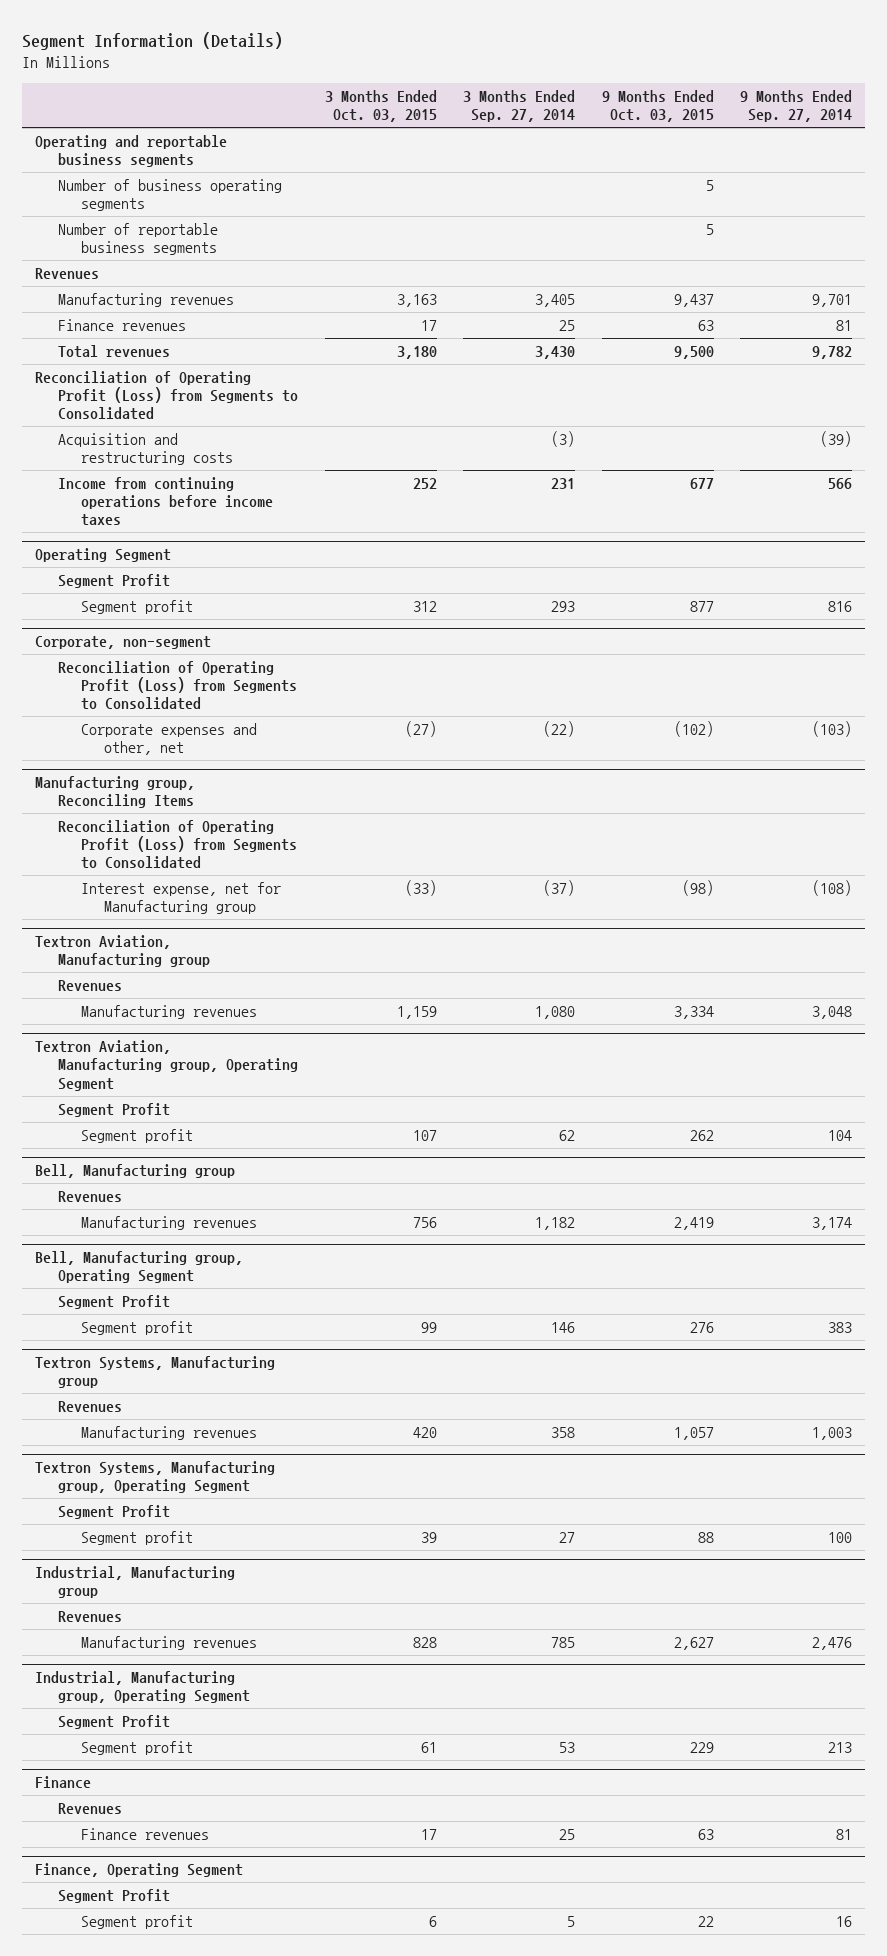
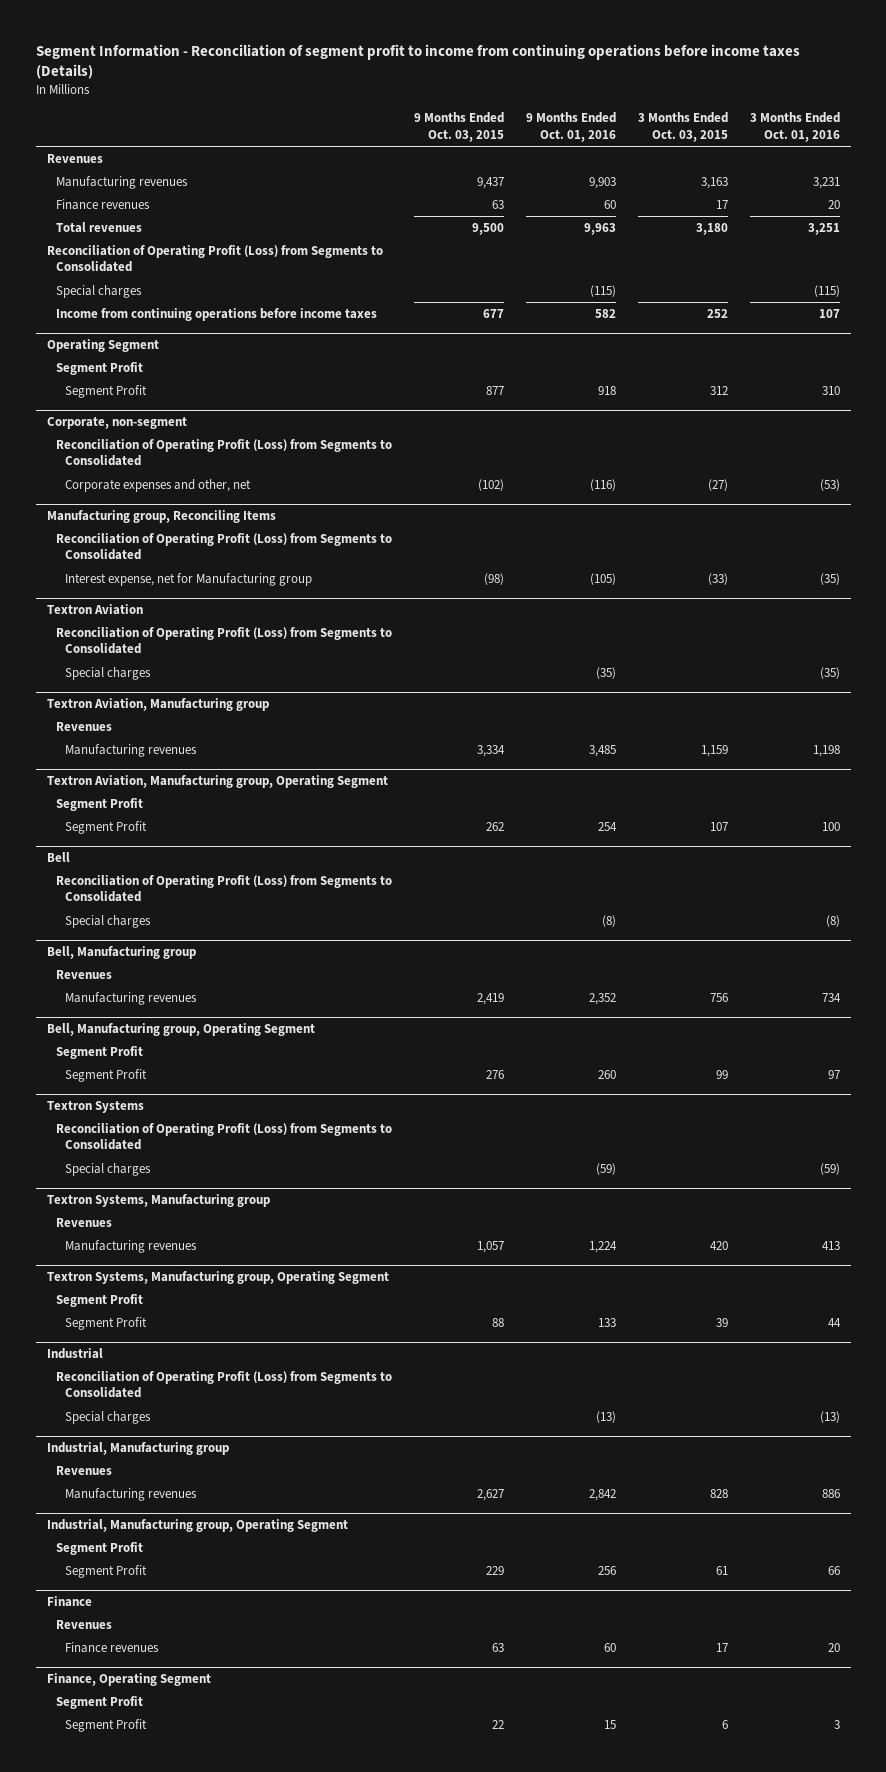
[21,32,283,51] Segment Information (Details) -> [35,43,800,80] Segment Information - Reconciliation of segment profit to income from continuing operations before income taxes (Details)
[463,90,576,123] 3 Months Ended Sep. 27, 2014 -> none
[740,90,853,123] 9 Months Ended Sep. 27, 2014 -> none
none -> [525,112,616,142] 9 Months Ended Oct. 01, 2016
none -> [749,112,840,142] 3 Months Ended Oct. 01, 2016
[34,135,227,168] Operating and reportable business segments -> none
[58,179,283,212] Number of business operating segments -> none
[58,223,219,256] Number of reportable business segments -> none
[58,433,234,466] Acquisition and restructuring costs -> none
none -> [56,284,143,298] Special charges
[81,600,194,615] Segment profit -> [65,384,148,398] Segment Profit
none -> [46,604,143,616] Textron Aviation
none -> [56,626,393,655] Reconciliation of Operating Profit (Loss) from Segments to Consolidated
none -> [65,666,152,680] Special charges
[81,1129,194,1144] Segment profit -> [65,820,148,834] Segment Profit
none -> [46,852,70,863] Bell
none -> [56,874,393,903] Reconciliation of Operating Profit (Loss) from Segments to Consolidated
none -> [65,914,152,928] Special charges
[81,1321,194,1336] Segment profit -> [65,1068,148,1082] Segment Profit
none -> [46,1101,144,1114] Textron Systems
none -> [56,1122,393,1151] Reconciliation of Operating Profit (Loss) from Segments to Consolidated
none -> [65,1162,152,1176] Special charges
[81,1531,194,1546] Segment profit -> [65,1316,148,1330] Segment Profit
none -> [46,1348,103,1360] Industrial
none -> [56,1370,393,1399] Reconciliation of Operating Profit (Loss) from Segments to Consolidated
none -> [65,1410,152,1424] Special charges
[81,1741,194,1756] Segment profit -> [65,1564,148,1578] Segment Profit
[81,1915,194,1930] Segment profit -> [65,1718,148,1732] Segment Profit

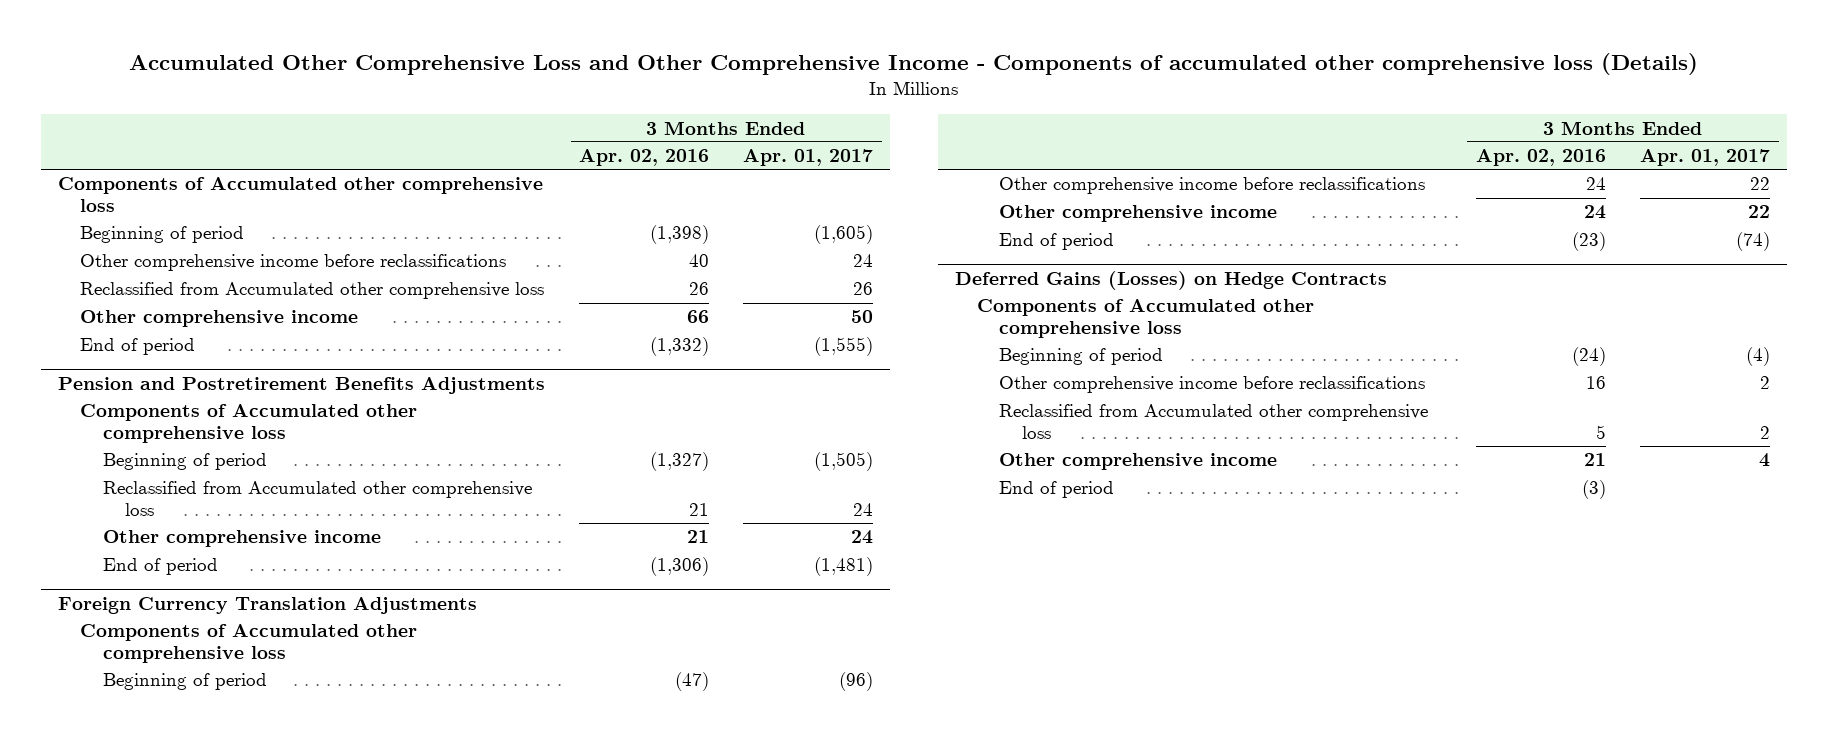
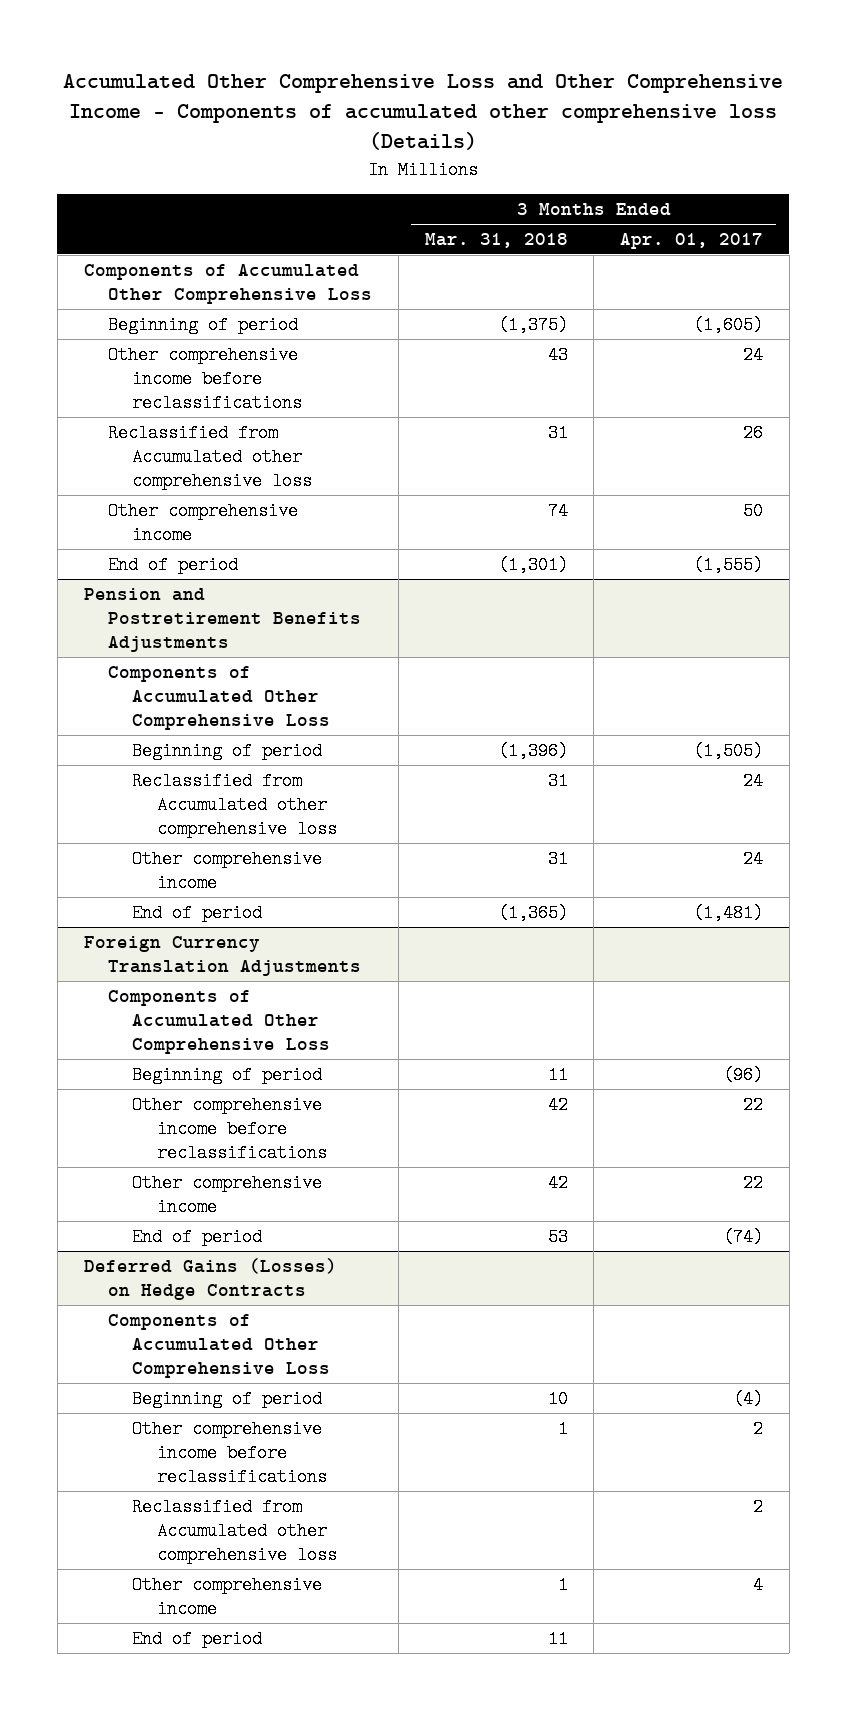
[579,149,710,167] Apr. 02, 2016 -> none
none -> [424,233,568,249] Mar. 31, 2018
[57,177,543,213] Components of Accumulated other comprehensive loss -> [83,263,372,305] Components of Accumulated Other Comprehensive Loss
[80,404,418,444] Components of Accumulated other comprehensive loss -> [107,665,331,731] Components of Accumulated Other Comprehensive Loss
[80,624,418,664] Components of Accumulated other comprehensive loss -> [107,989,331,1055] Components of Accumulated Other Comprehensive Loss
[976,299,1314,339] Components of Accumulated other comprehensive loss -> [107,1313,331,1379] Components of Accumulated Other Comprehensive Loss

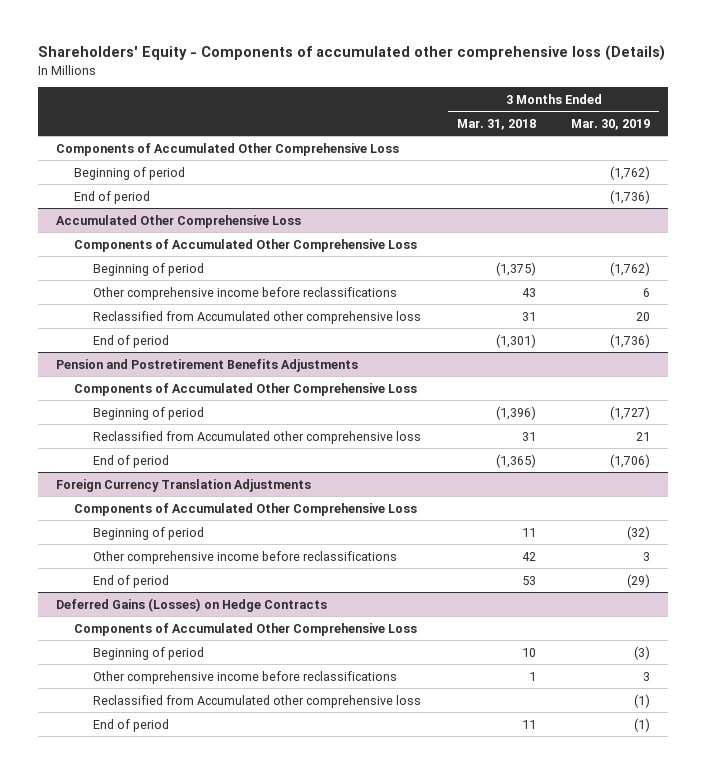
[63,73,784,151] Accumulated Other Comprehensive Loss and Other Comprehensive Income - Components of accumulated other comprehensive loss (Details) -> [37,45,665,62] Shareholders' Equity - Components of accumulated other comprehensive loss (Details)
[620,233,764,250] Apr. 01, 2017 -> none
none -> [571,118,651,130] Mar. 30, 2019
none -> [74,166,186,180] Beginning of period
none -> [74,190,151,204] End of period
none -> [55,214,301,228] Accumulated Other Comprehensive Loss
none -> [74,238,418,252] Components of Accumulated Other Comprehensive Loss
[107,501,298,545] Other comprehensive income -> none
[132,849,323,893] Other comprehensive income -> none
[132,1173,323,1217] Other comprehensive income -> none
[132,1575,323,1619] Other comprehensive income -> none

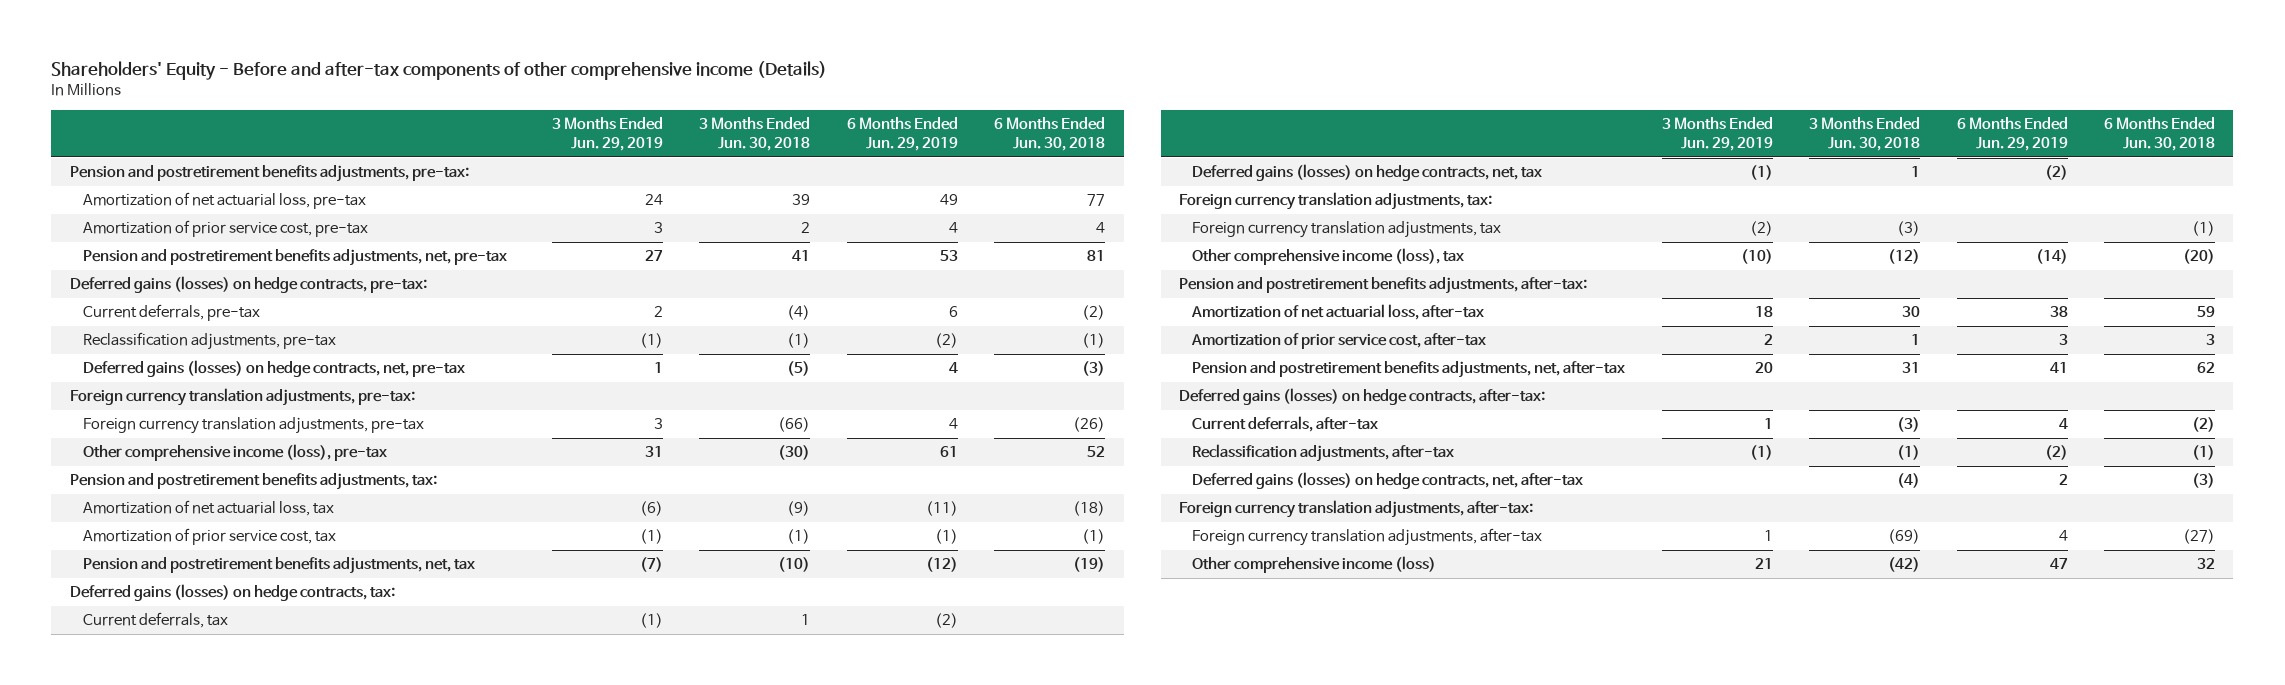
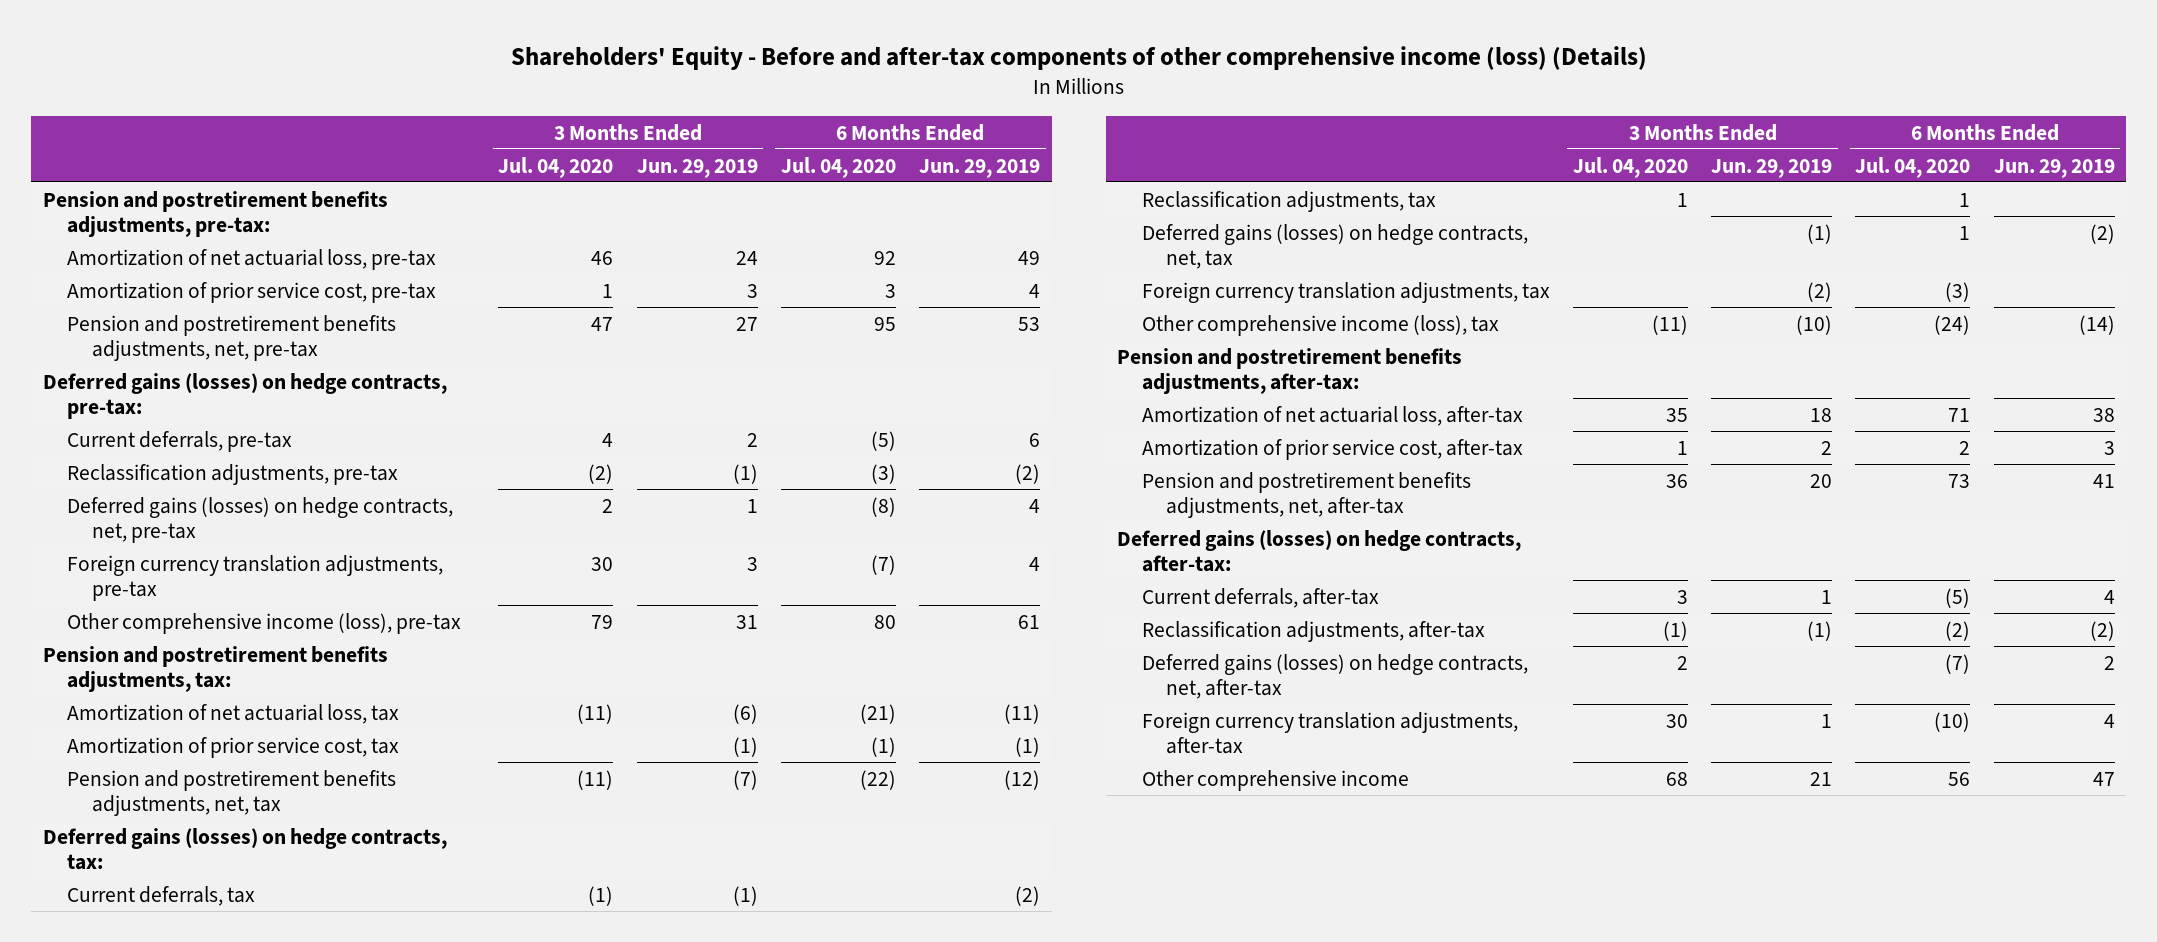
[51,60,828,80] Shareholders' Equity - Before and after-tax components of other comprehensive income (Details) -> [510,46,1647,71] Shareholders' Equity - Before and after-tax components of other comprehensive income (loss) (Details)
[699,116,811,152] 3 Months Ended Jun. 30, 2018 -> none
[994,116,1106,152] 6 Months Ended Jun. 30, 2018 -> none
none -> [498,156,614,178] Jul. 04, 2020
none -> [780,156,896,178] Jul. 04, 2020
[69,388,415,407] Foreign currency translation adjustments, pre-tax: -> none
none -> [1141,190,1436,212] Reclassification adjustments, tax
[1179,192,1493,211] Foreign currency translation adjustments, tax: -> none
[1179,500,1534,519] Foreign currency translation adjustments, after-tax: -> none
[1192,556,1437,574] Other comprehensive income (loss) -> [1141,769,1409,791] Other comprehensive income

